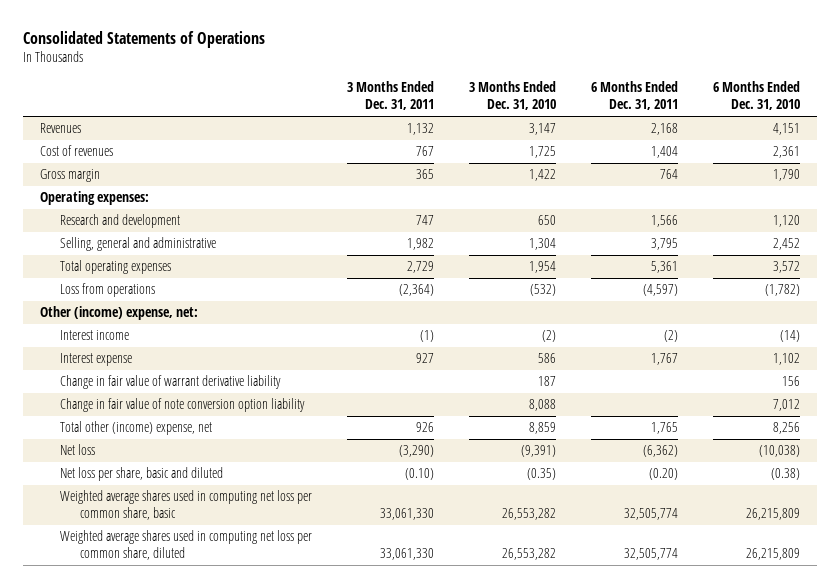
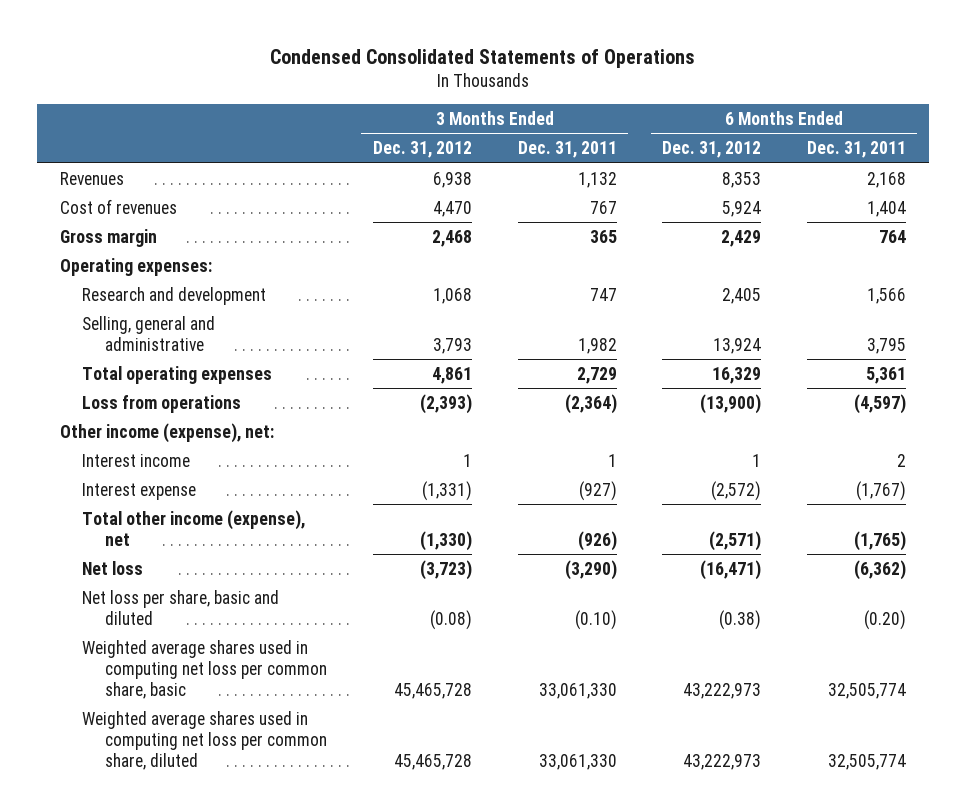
[23,31,266,49] Consolidated Statements of Operations -> [269,48,695,68] Condensed Consolidated Statements of Operations
[468,81,556,111] 3 Months Ended Dec. 31, 2010 -> none
[712,81,800,111] 6 Months Ended Dec. 31, 2010 -> none
none -> [372,141,472,159] Dec. 31, 2012
none -> [662,141,762,159] Dec. 31, 2012
[60,375,282,390] Change in fair value of warrant derivative liability -> none
[60,398,306,413] Change in fair value of note conversion option liability -> none
[40,306,199,321] Other (income) expense, net: -> [59,422,274,443] Other income (expense), net:
[419,330,434,343] (1) -> [607,453,617,467] 1
[663,330,678,343] (2) -> [896,453,906,467] 2
[415,353,434,364] 927 -> [578,480,617,501] (927)
[650,353,678,366] 1,767 -> [855,480,906,501] (1,767)
[60,421,213,436] Total other (income) expense, net -> [82,509,306,546] Total other income (expense), net
[415,422,434,433] 926 -> [577,530,617,551] (926)
[650,422,678,435] 1,765 -> [853,530,906,551] (1,765)

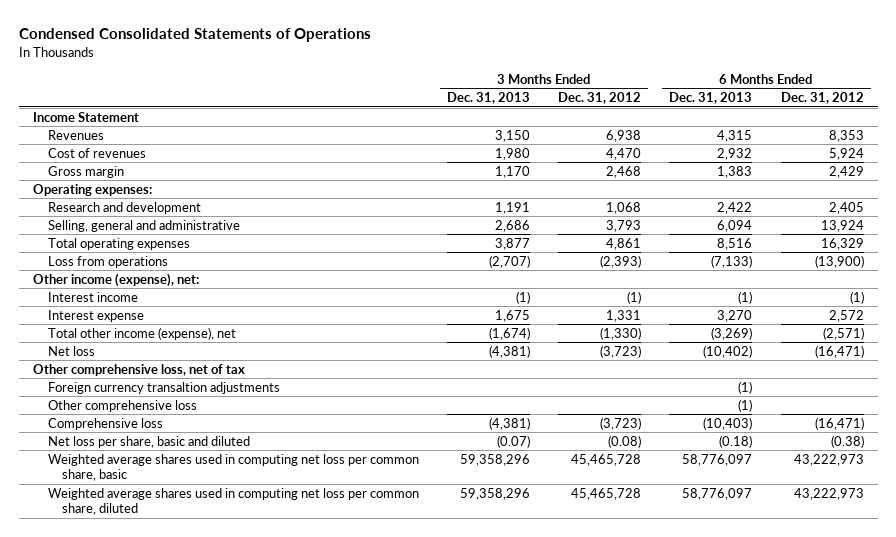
[517,141,617,159] Dec. 31, 2011 -> none
[806,141,906,159] Dec. 31, 2011 -> none
none -> [446,92,530,105] Dec. 31, 2013
none -> [669,92,753,105] Dec. 31, 2013
none -> [32,111,139,122] Income Statement
[462,453,472,467] 1 -> [627,290,642,304] (1)
[752,453,762,467] 1 -> [849,290,864,304] (1)
[421,480,472,501] (1,331) -> [606,309,642,322] 1,331
[711,480,762,501] (2,572) -> [828,309,864,322] 2,572
none -> [32,363,245,376] Other comprehensive loss, net of tax
none -> [47,381,280,394] Foreign currency transaltion adjustments
none -> [47,399,197,412] Other comprehensive loss
none -> [47,417,163,430] Comprehensive loss

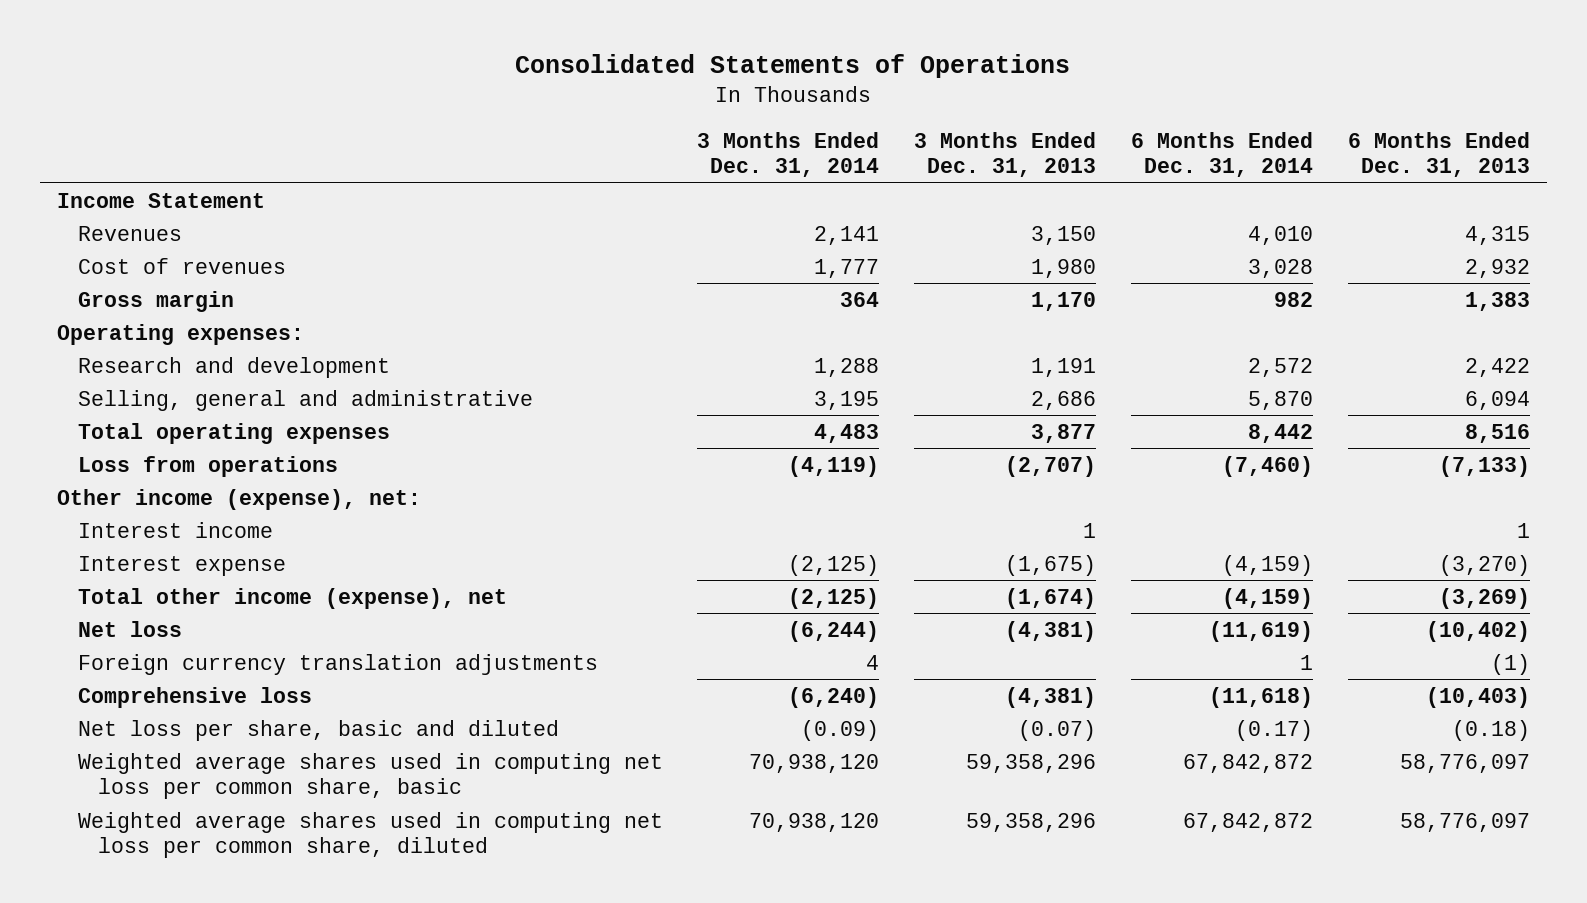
[18,28,371,43] Condensed Consolidated Statements of Operations -> [515,54,1071,79] Consolidated Statements of Operations
[558,92,642,105] Dec. 31, 2012 -> none
[780,92,864,105] Dec. 31, 2012 -> none
none -> [697,131,880,178] 3 Months Ended Dec. 31, 2014
none -> [1130,131,1313,178] 6 Months Ended Dec. 31, 2014
[515,290,530,304] (1) -> [1083,522,1097,538] 1
[738,290,753,304] (1) -> [1516,522,1530,538] 1
[494,309,530,322] 1,675 -> [1005,554,1097,576] (1,675)
[717,309,753,322] 3,270 -> [1438,554,1530,576] (3,270)
[32,363,245,376] Other comprehensive loss, net of tax -> none
[47,399,197,412] Other comprehensive loss -> none
[47,381,280,394] Foreign currency transaltion adjustments -> [77,653,598,675] Foreign currency translation adjustments

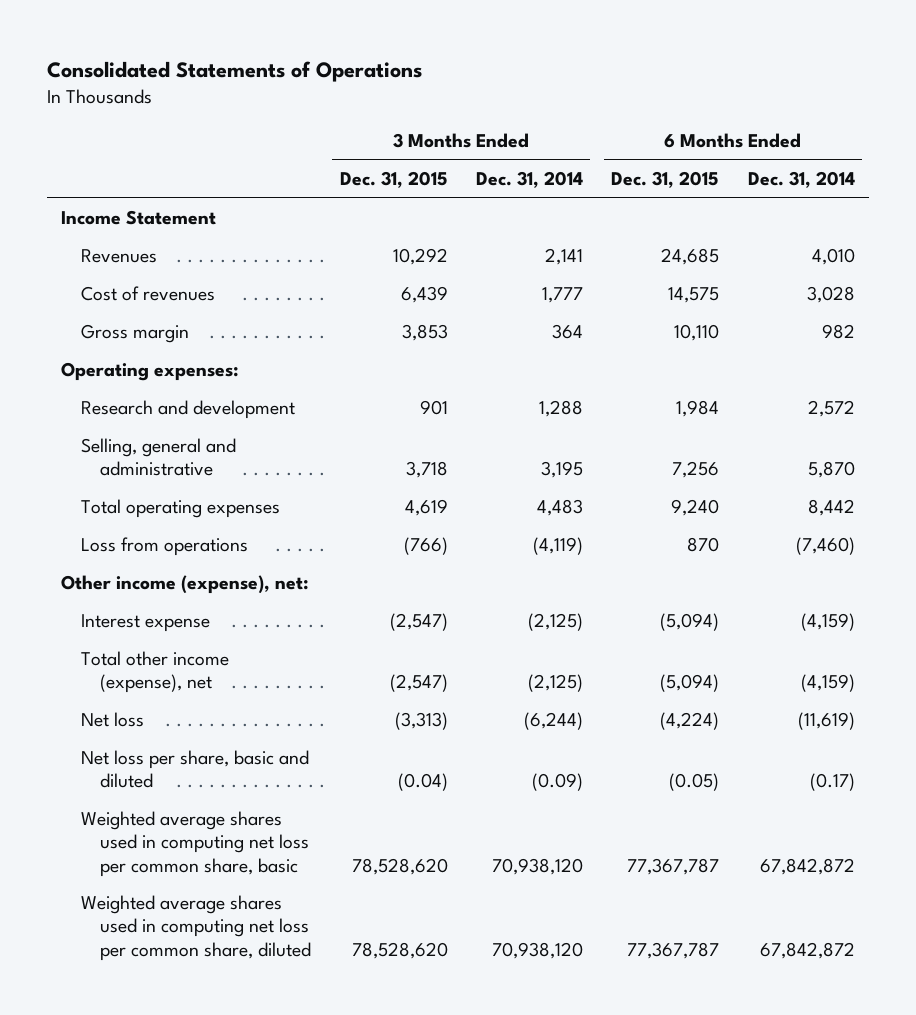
[914,131,1097,178] 3 Months Ended Dec. 31, 2013 -> none
[1347,131,1530,178] 6 Months Ended Dec. 31, 2013 -> none
none -> [339,171,448,189] Dec. 31, 2015
none -> [611,171,720,189] Dec. 31, 2015
[77,521,273,538] Interest income -> none
[77,653,598,675] Foreign currency translation adjustments -> none
[77,686,312,708] Comprehensive loss -> none

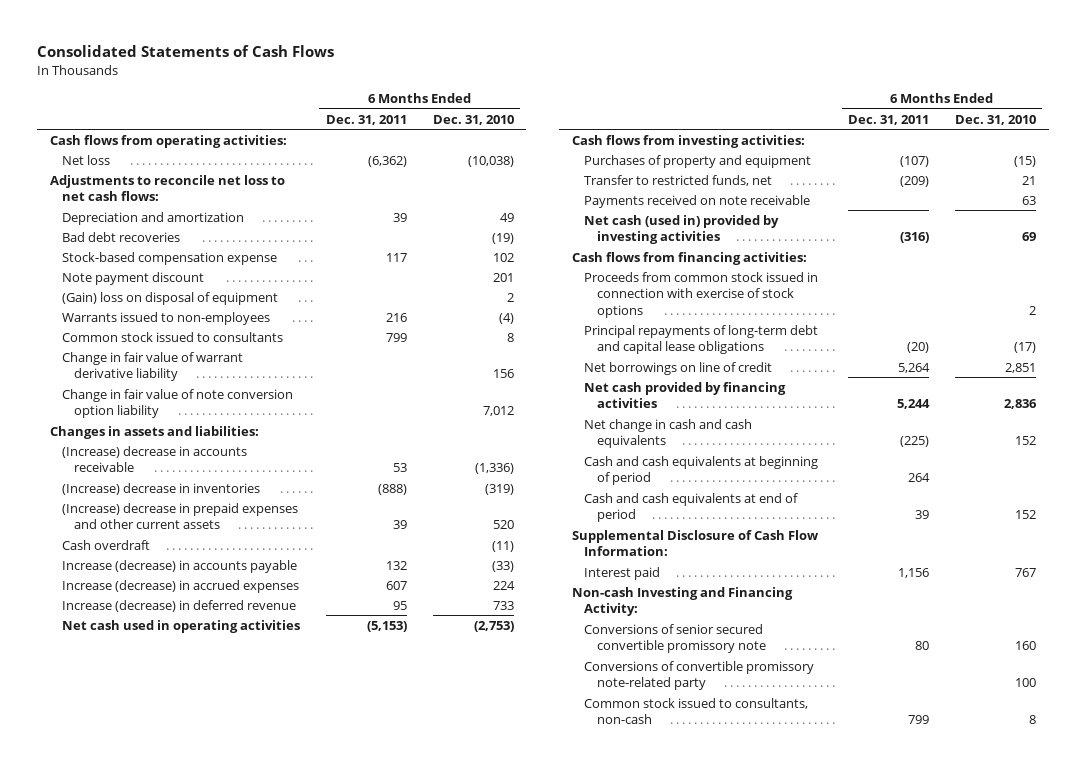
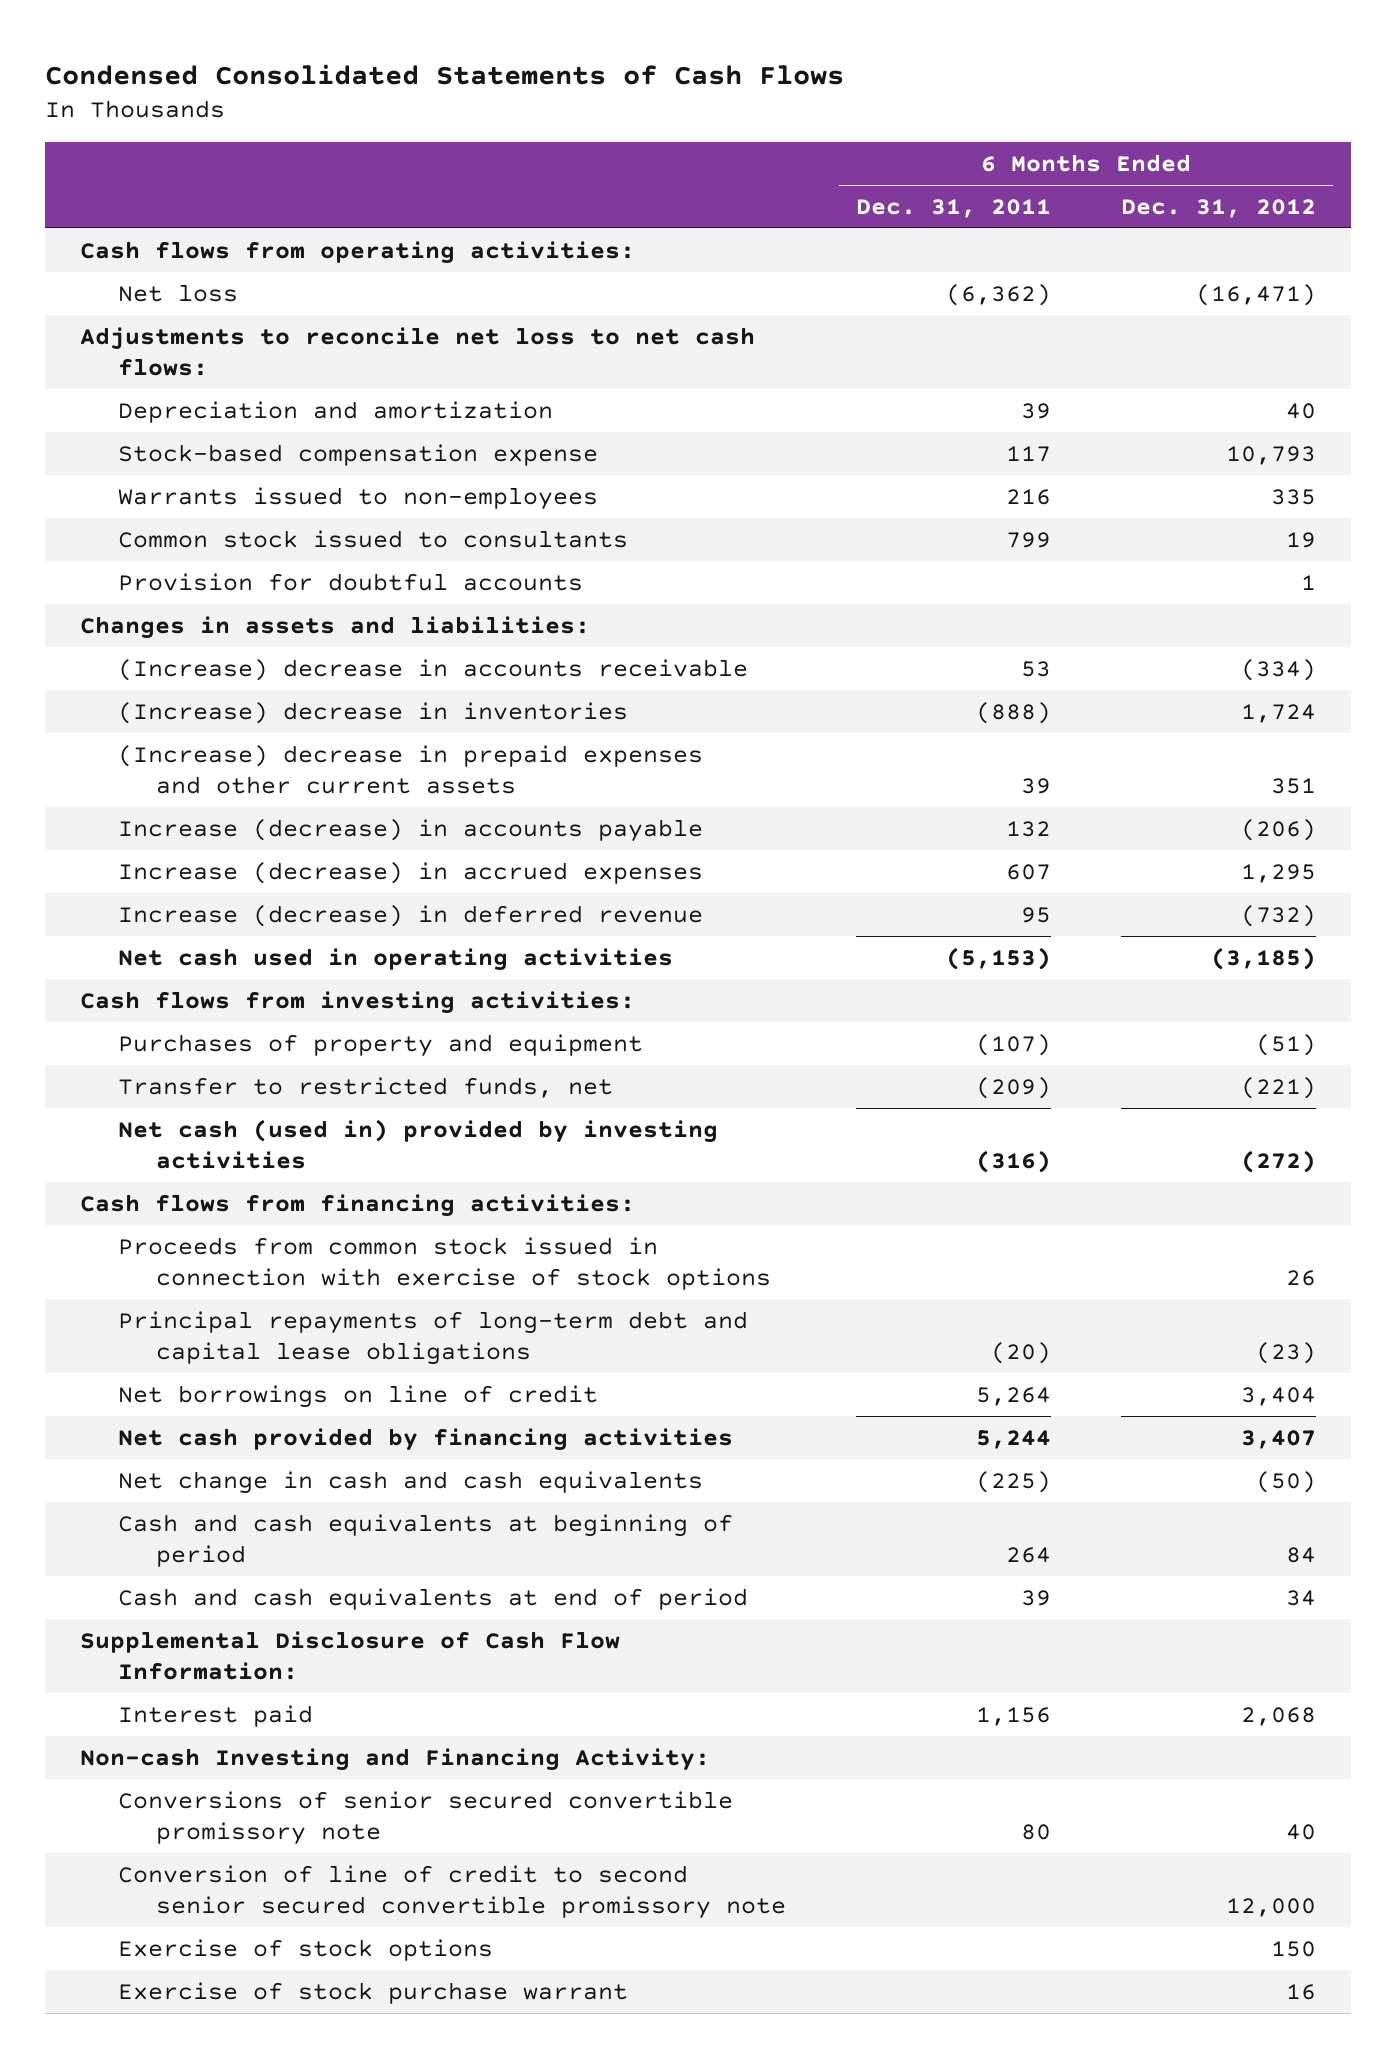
[37,45,335,58] Consolidated Statements of Cash Flows -> [44,63,844,85] Condensed Consolidated Statements of Cash Flows
[432,114,514,125] Dec. 31, 2010 -> none
none -> [1120,198,1316,218] Dec. 31, 2012
[62,231,181,242] Bad debt recoveries -> none
[62,271,205,285] Note payment discount -> none
[62,291,279,305] (Gain) loss on disposal of equipment -> none
[62,351,244,382] Change in fair value of warrant derivative liability -> none
[62,388,294,419] Change in fair value of note conversion option liability -> none
none -> [118,572,584,591] Provision for doubtful accounts
[62,539,151,550] Cash overdraft -> none
[584,194,811,208] Payments received on note receivable -> none
[584,660,815,691] Conversions of convertible promissory note-related party -> none
[584,697,809,725] Common stock issued to consultants, non-cash -> none
none -> [118,1864,787,1920] Conversion of line of credit to second senior secured convertible promissory note
none -> [118,1938,494,1961] Exercise of stock options
none -> [118,1981,629,2004] Exercise of stock purchase warrant

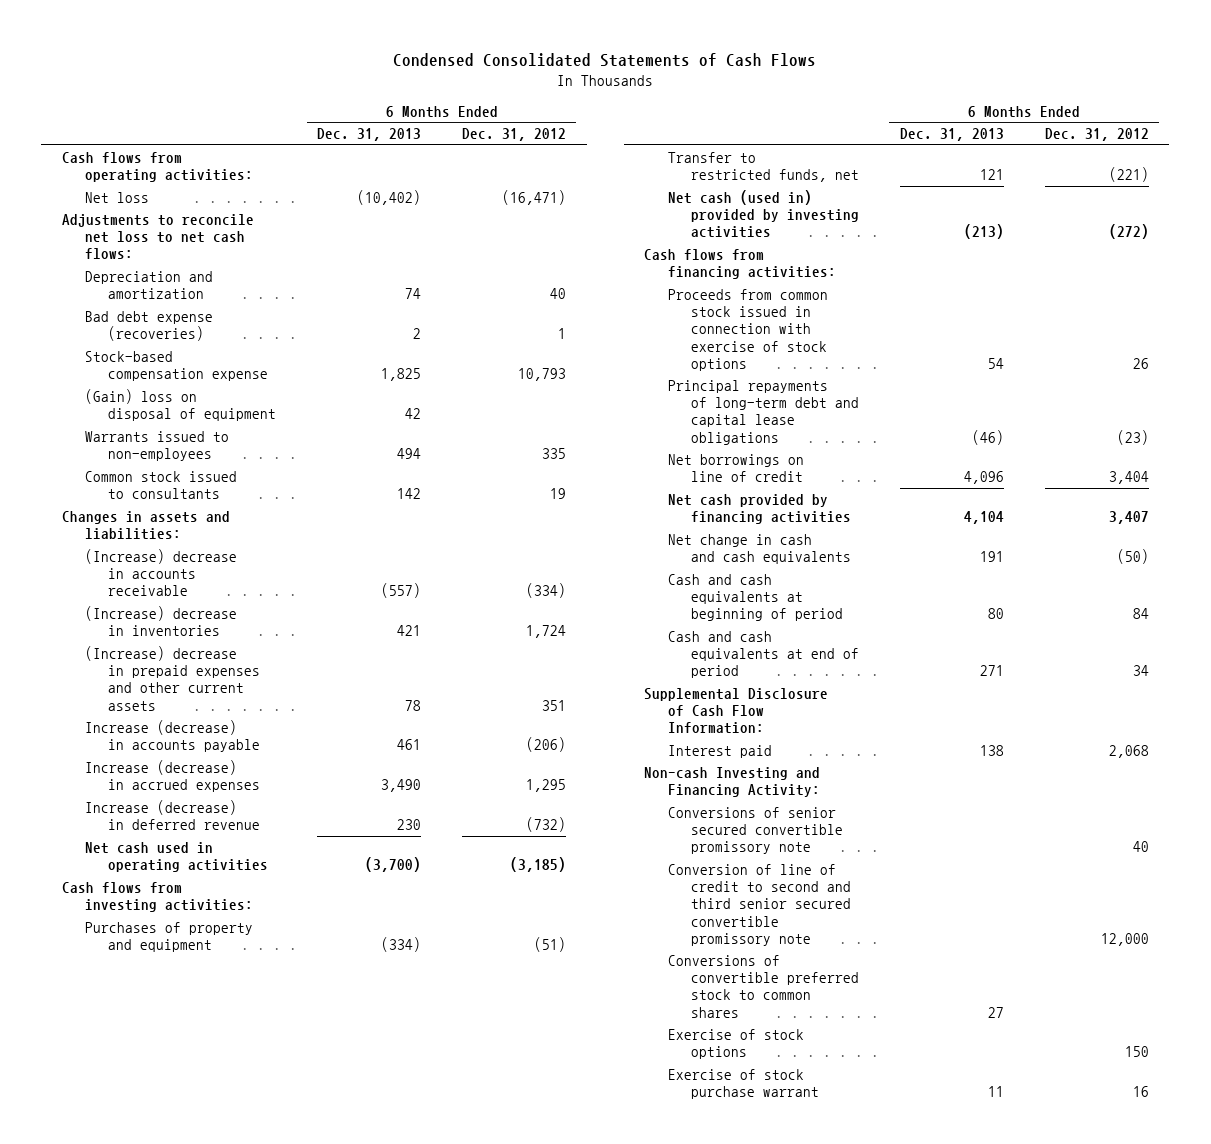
[856,198,1052,218] Dec. 31, 2011 -> none
none -> [317,128,422,142] Dec. 31, 2013
none -> [85,310,214,342] Bad debt expense (recoveries)
none -> [85,388,277,422] (Gain) loss on disposal of equipment
[118,572,584,591] Provision for doubtful accounts -> none
[118,1864,787,1920] Conversion of line of credit to second senior secured convertible promissory note -> [667,863,851,946] Conversion of line of credit to second and third senior secured convertible promissory note
none -> [667,954,859,1018] Conversions of convertible preferred stock to common shares

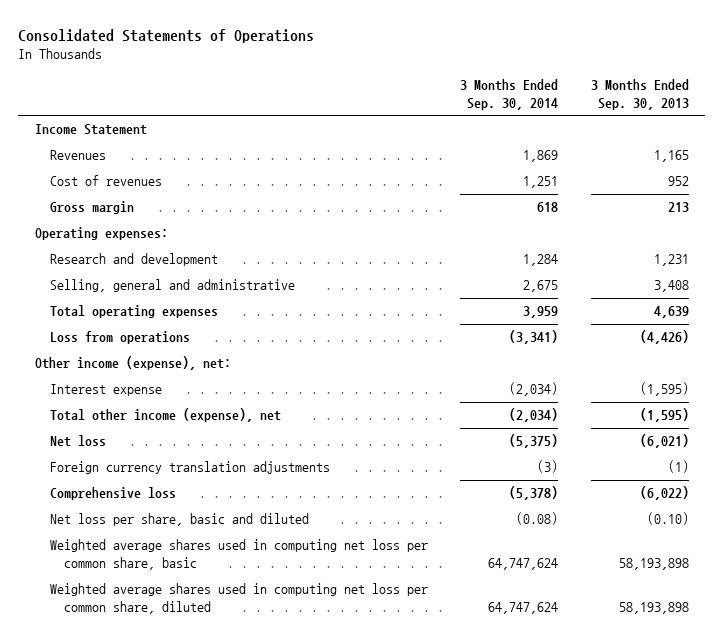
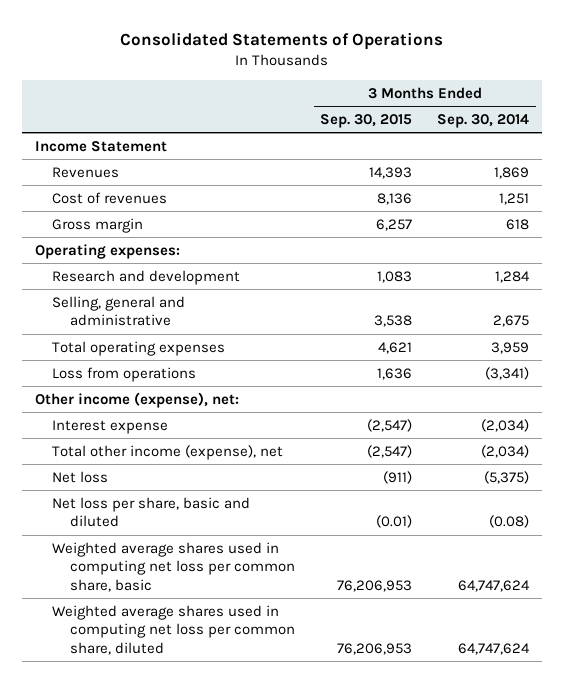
[590,79,689,110] 3 Months Ended Sep. 30, 2013 -> none
none -> [320,114,413,129] Sep. 30, 2015
[49,461,330,475] Foreign currency translation adjustments -> none
[49,487,176,501] Comprehensive loss -> none

